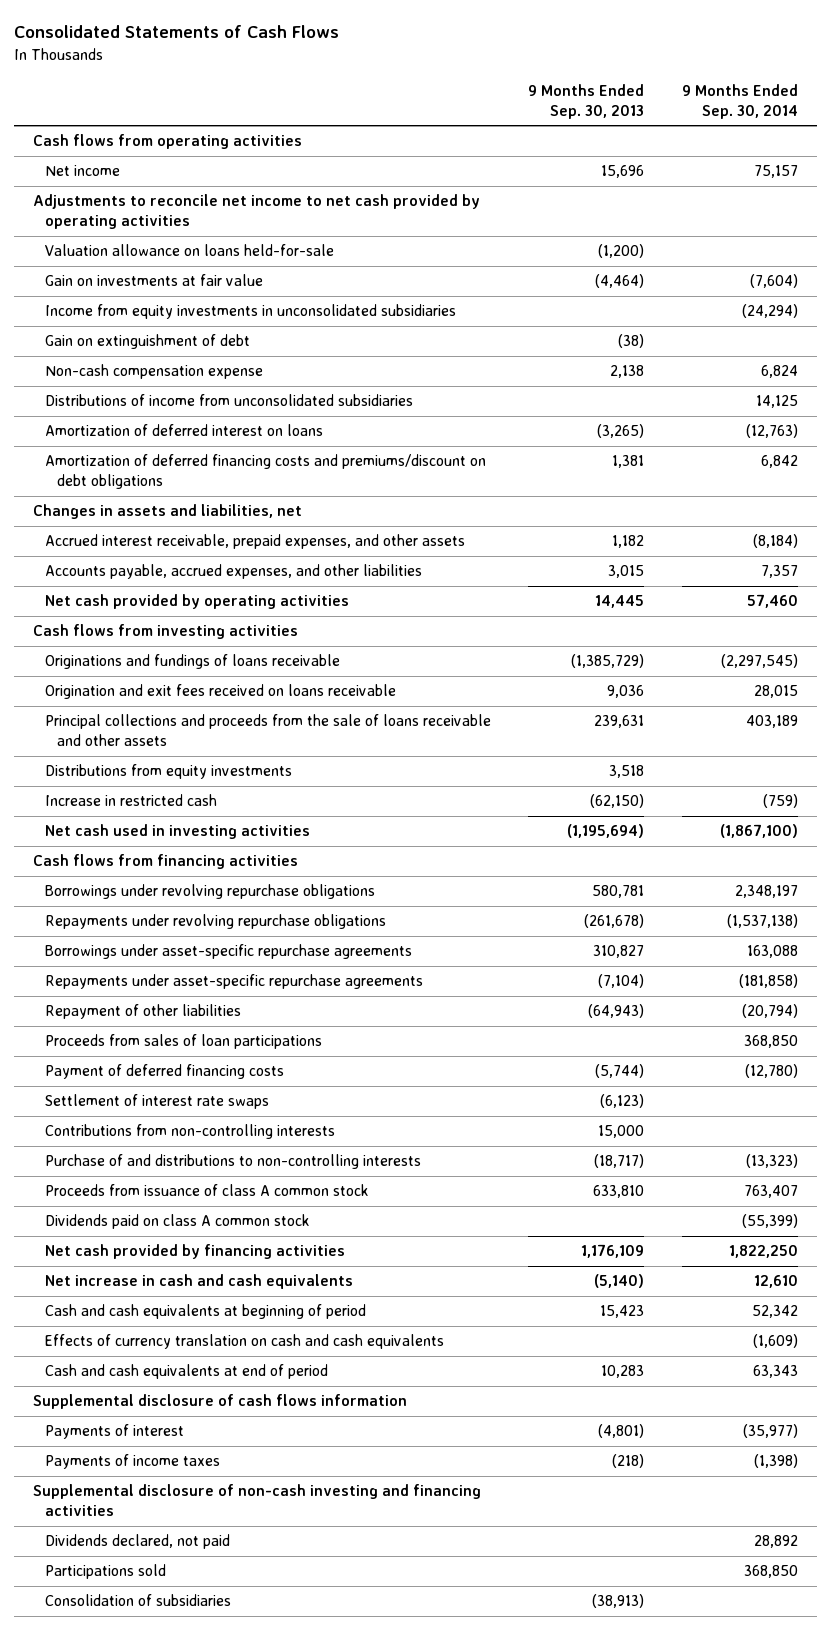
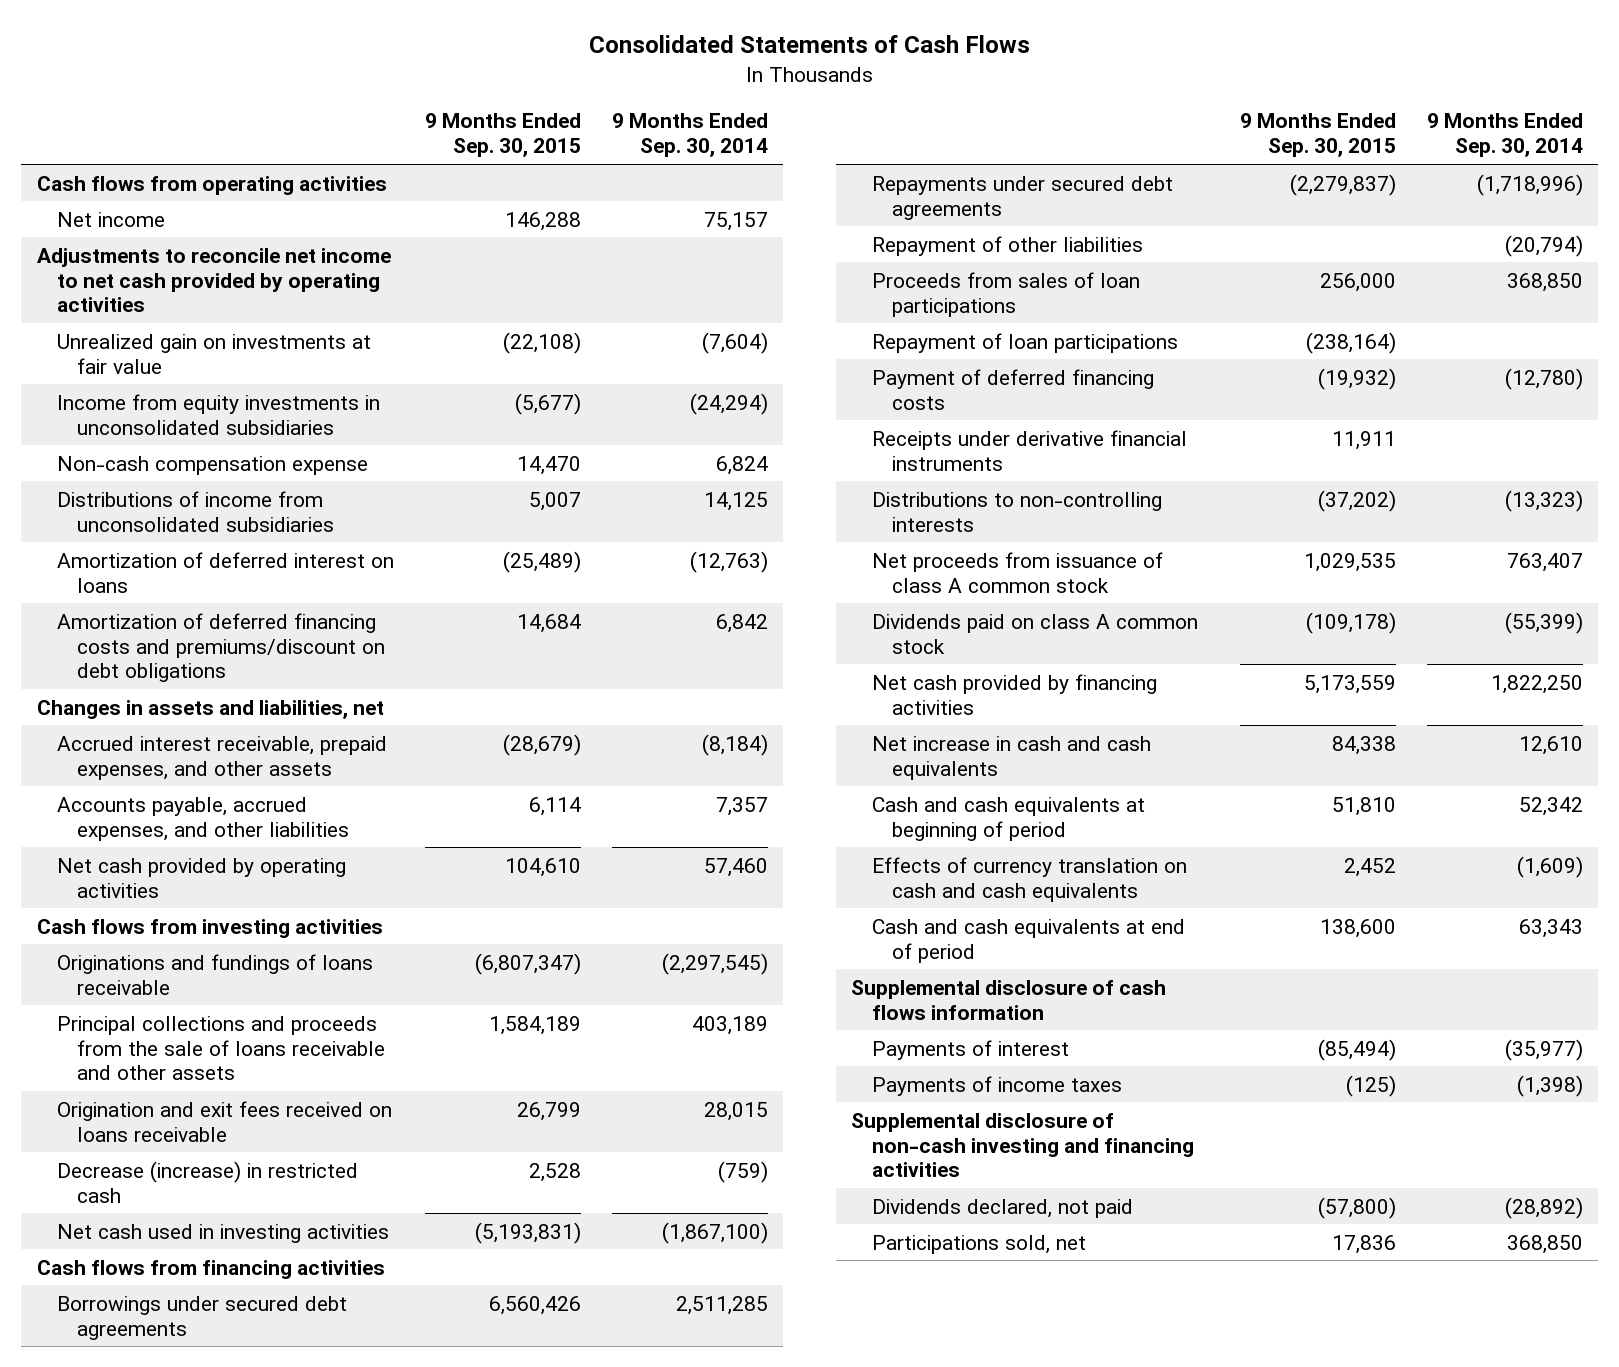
[528,83,645,119] 9 Months Ended Sep. 30, 2013 -> none
none -> [424,113,581,158] 9 Months Ended Sep. 30, 2015
[44,244,334,257] Valuation allowance on loans held-for-sale -> none
[44,274,263,287] Gain on investments at fair value -> [56,333,371,374] Unrealized gain on investments at fair value
[44,334,250,350] Gain on extinguishment of debt -> none
[44,764,292,780] Distributions from equity investments -> none
[44,684,396,700] Origination and exit fees received on loans receivable -> [56,1100,392,1142] Origination and exit fees received on loans receivable
[44,794,217,807] Increase in restricted cash -> [56,1160,358,1203] Decrease (increase) in restricted cash
[44,884,375,900] Borrowings under revolving repurchase obligations -> none
[44,914,386,930] Repayments under revolving repurchase obligations -> none
[44,944,412,960] Borrowings under asset-specific repurchase agreements -> none
[44,974,423,990] Repayments under asset-specific repurchase agreements -> none
none -> [56,1295,347,1340] Borrowings under secured debt agreements
none -> [871,175,1173,220] Repayments under secured debt agreements
none -> [871,332,1178,353] Repayment of loan participations
[44,1094,269,1110] Settlement of interest rate swaps -> none
[44,1124,335,1140] Contributions from non-controlling interests -> none
none -> [871,429,1187,471] Receipts under derivative financial instruments
[44,1154,421,1170] Purchase of and distributions to non-controlling interests -> [871,491,1162,532] Distributions to non-controlling interests
[44,1184,369,1197] Proceeds from issuance of class A common stock -> [871,551,1163,593] Net proceeds from issuance of class A common stock
[44,1594,231,1607] Consolidation of subsidiaries -> none
[754,1535,799,1549] 28,892 -> [1504,1196,1583,1219] (28,892)
[44,1564,166,1580] Participations sold -> [871,1234,1086,1254] Participations sold, net

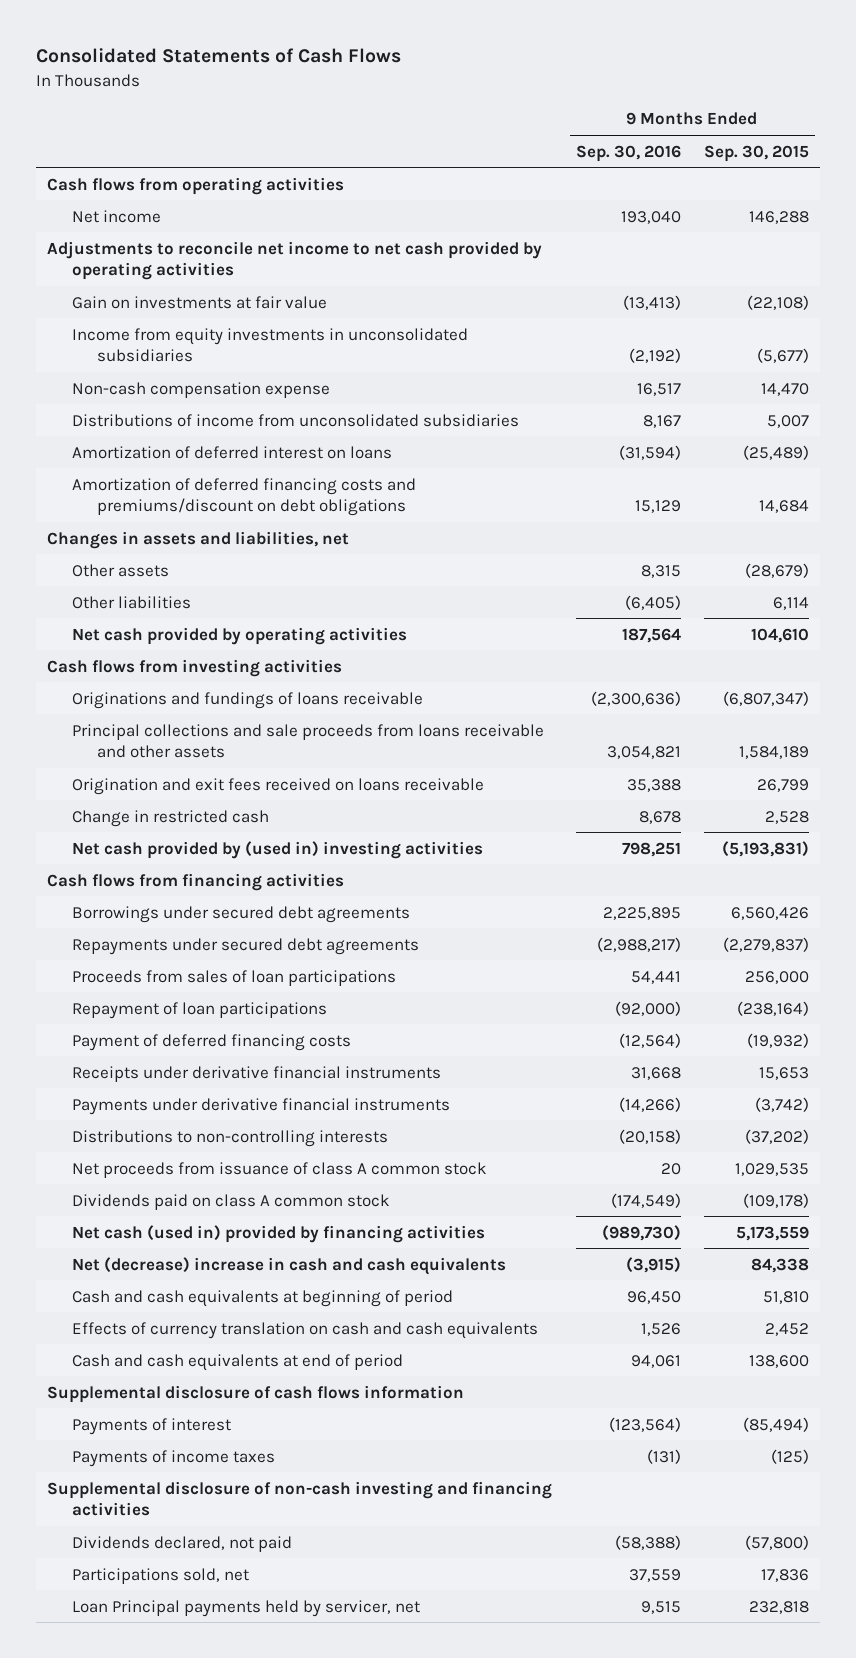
[611,113,768,158] 9 Months Ended Sep. 30, 2014 -> none
none -> [575,144,681,162] Sep. 30, 2016
[56,333,371,374] Unrealized gain on investments at fair value -> [72,295,328,309] Gain on investments at fair value
[56,735,387,780] Accrued interest receivable, prepaid expenses, and other assets -> [72,563,170,577] Other assets
[56,796,349,841] Accounts payable, accrued expenses, and other liabilities -> [72,595,192,609] Other liabilities
[56,1015,385,1081] Principal collections and proceeds from the sale of loans receivable and other assets -> [72,723,545,758] Principal collections and sale proceeds from loans receivable and other assets
[56,1160,358,1203] Decrease (increase) in restricted cash -> [72,809,270,827] Change in restricted cash
[56,1223,389,1243] Net cash used in investing activities -> [72,840,484,859] Net cash provided by (used in) investing activities
[871,235,1143,256] Repayment of other liabilities -> none
[1331,430,1396,450] 11,911 -> [758,1066,809,1080] 15,653
none -> [72,1097,451,1115] Payments under derivative financial instruments
[871,673,1157,715] Net cash provided by financing activities -> [72,1224,486,1243] Net cash (used in) provided by financing activities
[871,735,1151,780] Net increase in cash and cash equivalents -> [72,1256,507,1275] Net (decrease) increase in cash and cash equivalents
none -> [72,1599,421,1617] Loan Principal payments held by servicer, net

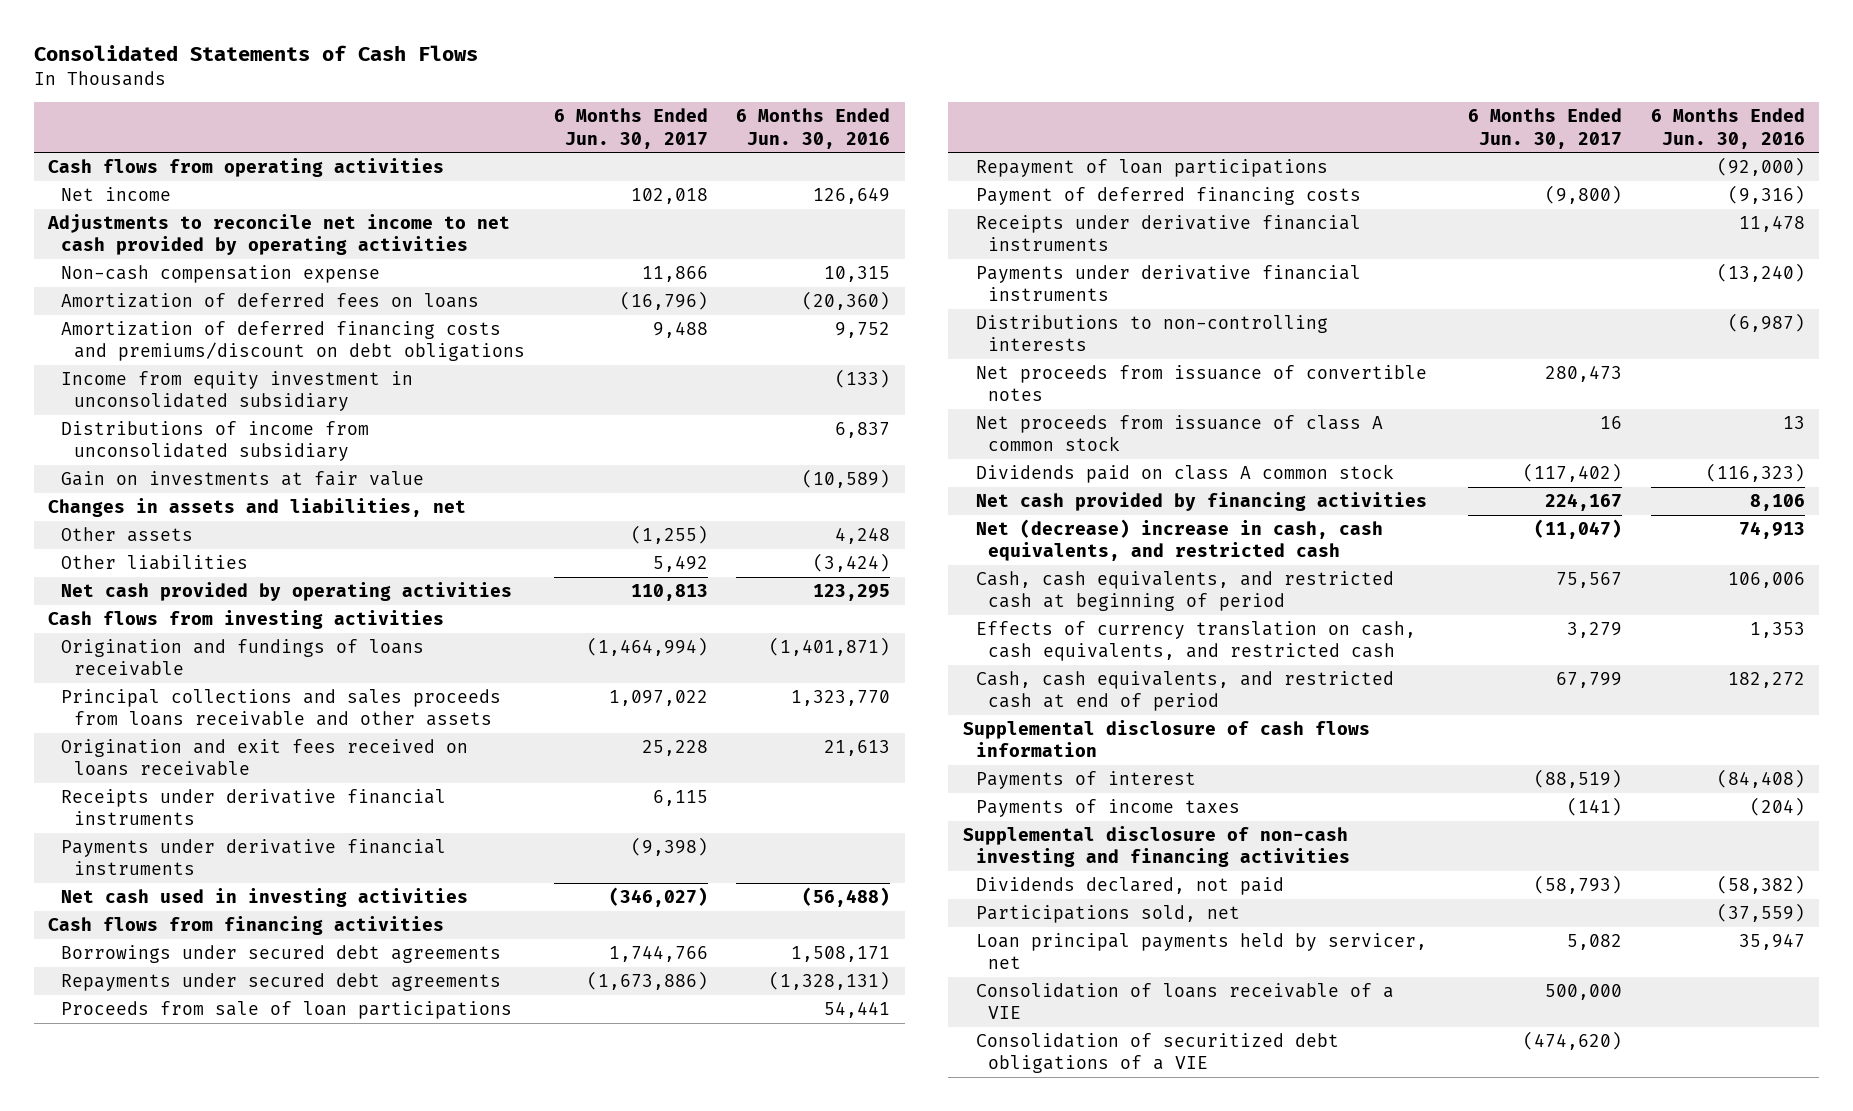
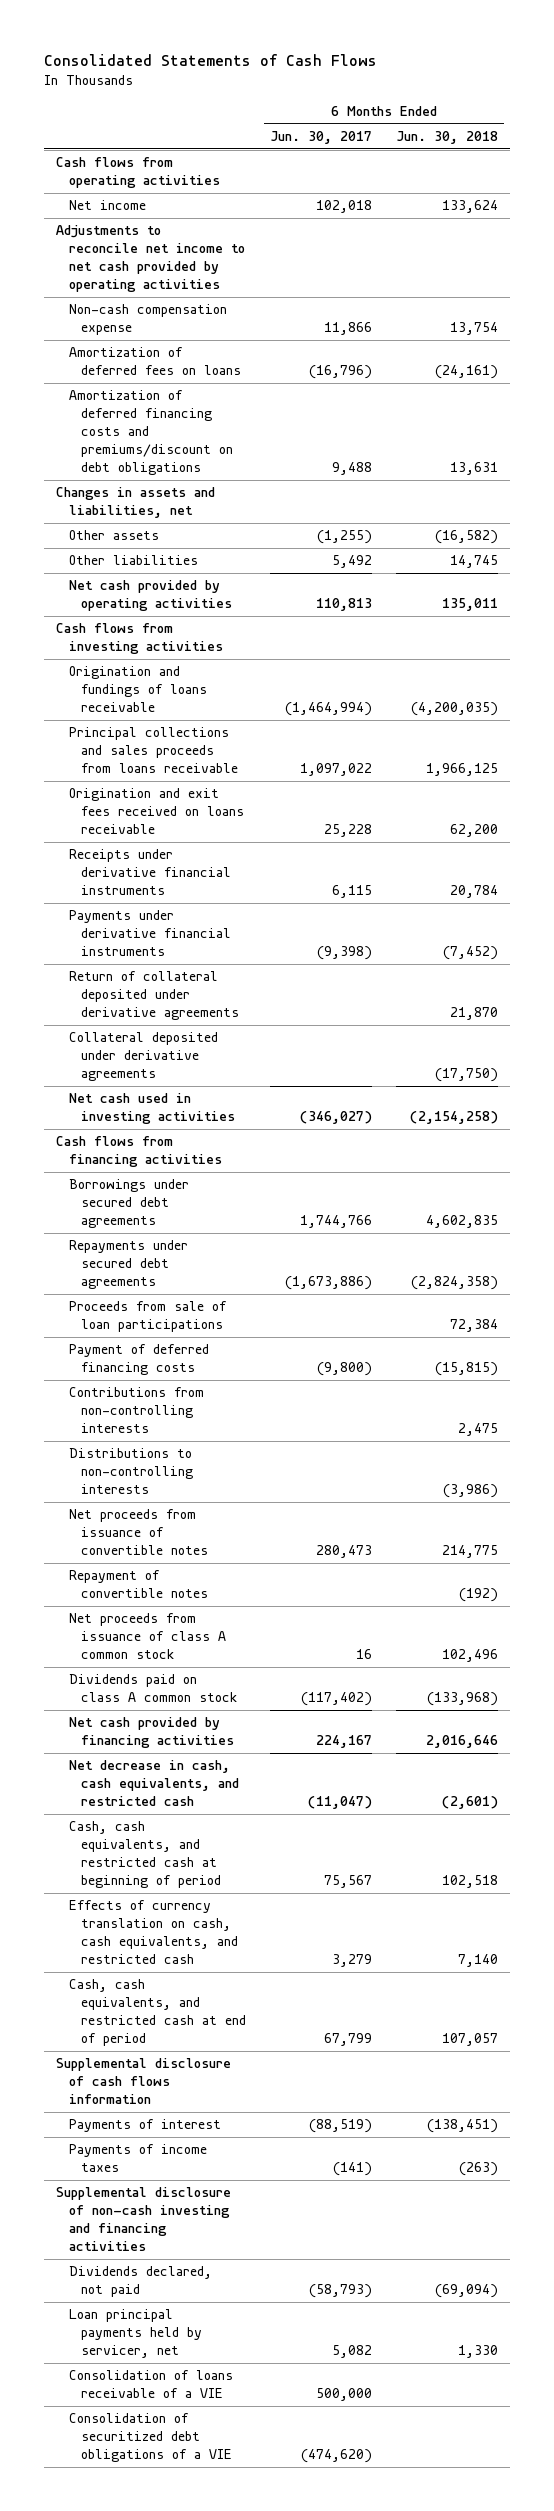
[736,108,891,149] 6 Months Ended Jun. 30, 2016 -> none
none -> [395,131,498,145] Jun. 30, 2018
[61,370,414,412] Income from equity investment in unconsolidated subsidiary -> none
[61,420,370,462] Distributions of income from unconsolidated subsidiary -> none
[61,470,425,486] Gain on investments at fair value -> none
[61,688,502,727] Principal collections and sales proceeds from loans receivable and other assets -> [68,727,239,774] Principal collections and sales proceeds from loans receivable
none -> [68,971,240,1021] Return of collateral deposited under derivative agreements
none -> [68,1032,218,1082] Collateral deposited under derivative agreements
[975,158,1328,177] Repayment of loan participations -> none
[975,214,1361,252] Receipts under derivative financial instruments -> none
[975,264,1361,302] Payments under derivative financial instruments -> none
none -> [68,1387,204,1434] Contributions from non-controlling interests
none -> [68,1570,209,1599] Repayment of convertible notes
[975,518,1383,562] Net (decrease) increase in cash, cash equivalents, and restricted cash -> [68,1760,240,1807] Net decrease in cash, cash equivalents, and restricted cash
[975,904,1240,923] Participations sold, net -> none

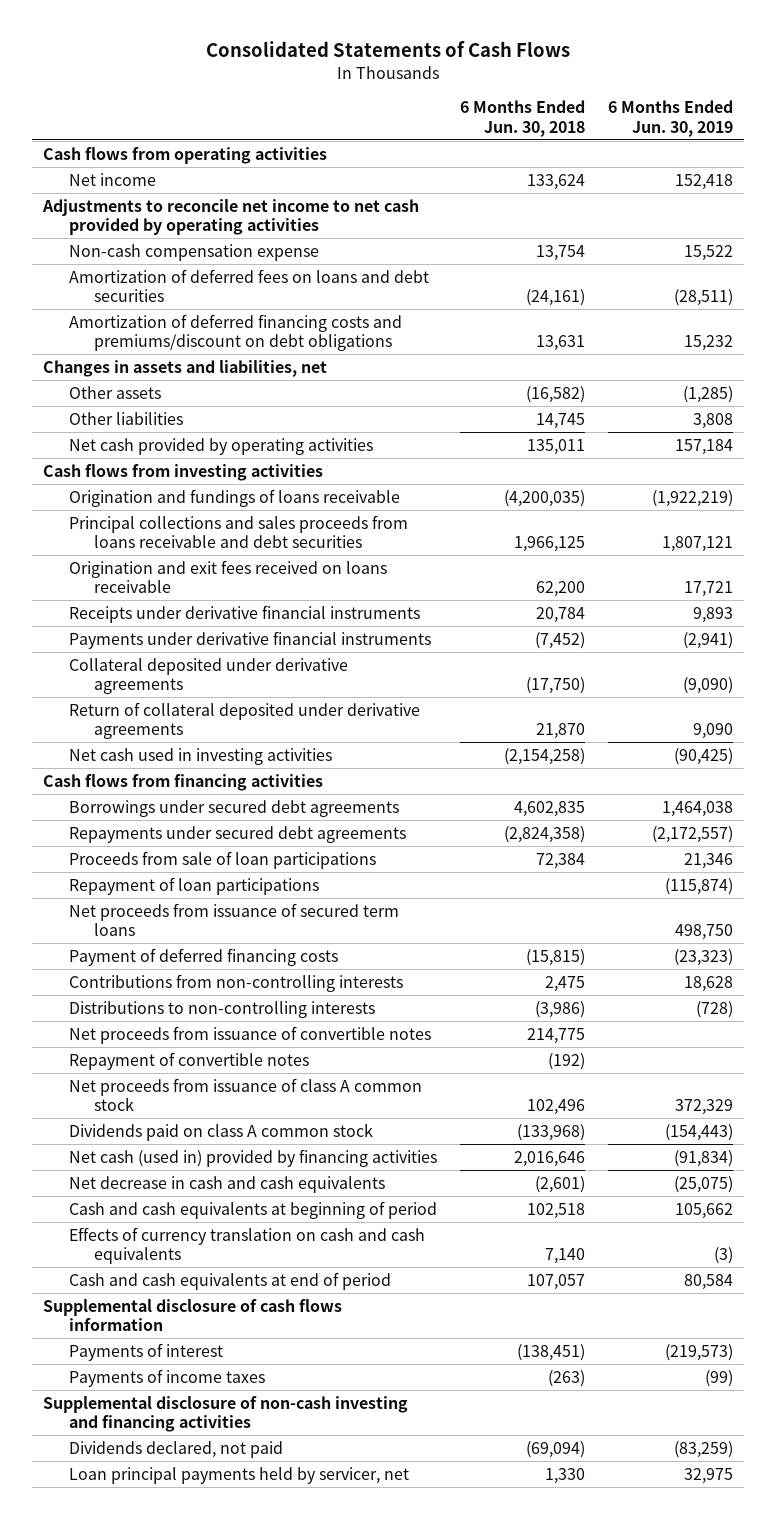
[270,131,373,145] Jun. 30, 2017 -> none
none -> [607,100,733,137] 6 Months Ended Jun. 30, 2019
[68,347,242,376] Amortization of deferred fees on loans -> [68,268,429,303] Amortization of deferred fees on loans and debt securities
[68,727,239,774] Principal collections and sales proceeds from loans receivable -> [68,514,408,549] Principal collections and sales proceeds from loans receivable and debt securities
[68,971,240,1021] Return of collateral deposited under derivative agreements -> [68,701,420,740] Return of collateral deposited under derivative agreements
none -> [68,876,319,895] Repayment of loan participations
none -> [68,902,399,937] Net proceeds from issuance of secured term loans
[68,1717,235,1749] Net cash provided by financing activities -> [68,1148,437,1167] Net cash (used in) provided by financing activities
[68,1760,240,1807] Net decrease in cash, cash equivalents, and restricted cash -> [68,1175,385,1193] Net decrease in cash and cash equivalents
[68,1821,222,1889] Cash, cash equivalents, and restricted cash at beginning of period -> [68,1200,437,1219] Cash and cash equivalents at beginning of period
[68,1900,239,1965] Effects of currency translation on cash, cash equivalents, and restricted cash -> [68,1226,425,1265] Effects of currency translation on cash and cash equivalents
[68,1979,247,2047] Cash, cash equivalents, and restricted cash at end of period -> [68,1271,391,1290] Cash and cash equivalents at end of period
[68,2370,233,2399] Consolidation of loans receivable of a VIE -> none
[68,2413,233,2463] Consolidation of securitized debt obligations of a VIE -> none

